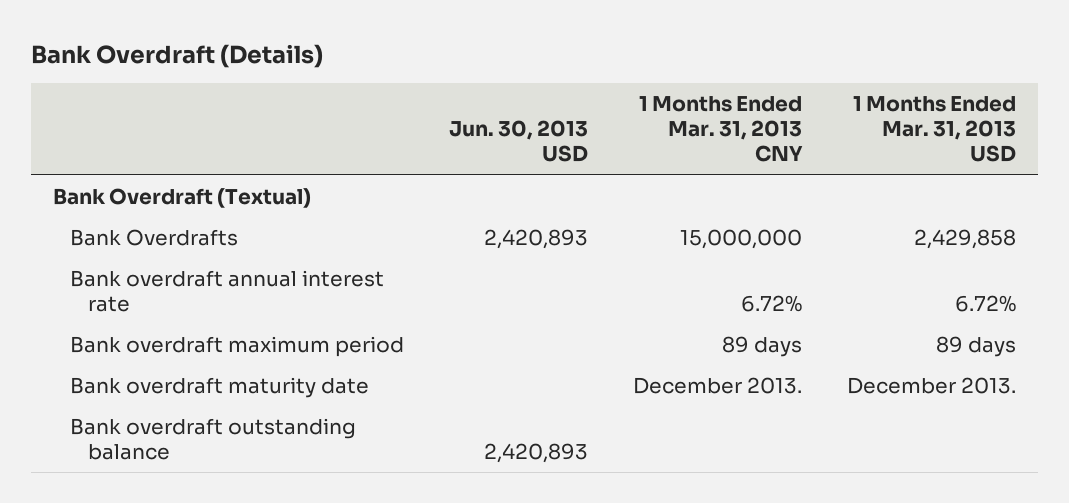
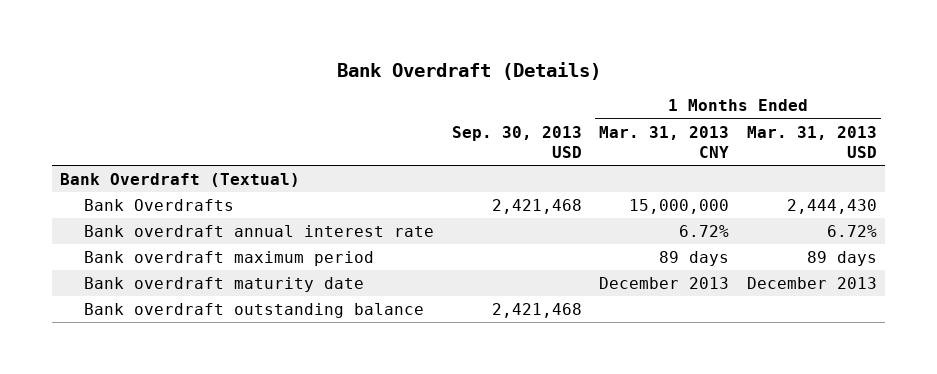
[449,120,589,163] Jun. 30, 2013 USD -> none
none -> [451,125,582,159] Sep. 30, 2013 USD
[914,228,1017,249] 2,429,858 -> [786,198,877,214] 2,444,430
[633,376,803,394] December 2013. -> [599,276,730,289] December 2013
[847,376,1017,394] December 2013. -> [746,276,877,289] December 2013

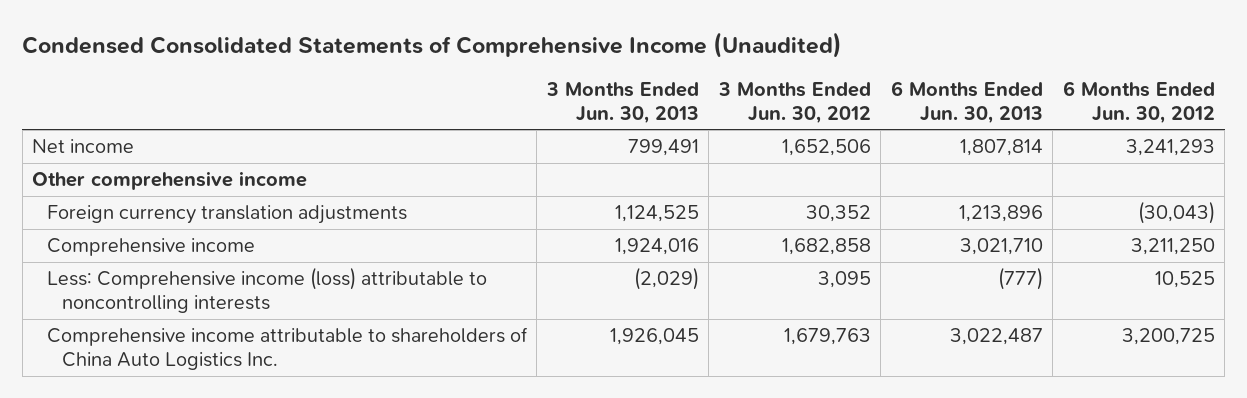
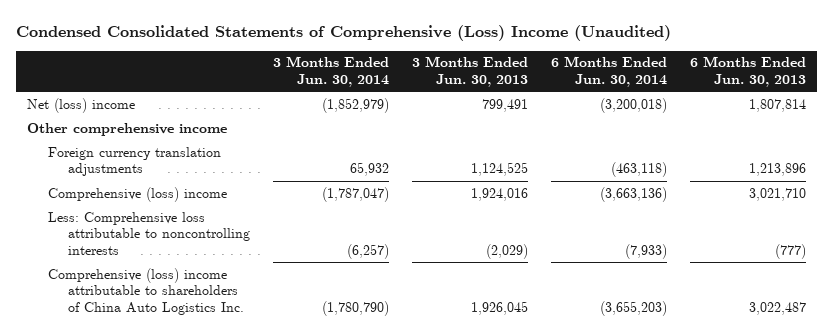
[22,32,843,59] Condensed Consolidated Statements of Comprehensive Income (Unaudited) -> [15,25,671,42] Condensed Consolidated Statements of Comprehensive (Loss) Income (Unaudited)
[717,82,871,124] 3 Months Ended Jun. 30, 2012 -> none
[1062,81,1215,124] 6 Months Ended Jun. 30, 2012 -> none
none -> [272,56,389,88] 3 Months Ended Jun. 30, 2014
none -> [550,56,667,88] 6 Months Ended Jun. 30, 2014
[32,139,135,154] Net income -> [27,97,136,113] Net (loss) income
[46,238,255,257] Comprehensive income -> [47,186,227,202] Comprehensive (loss) income
[46,267,487,313] Less: Comprehensive income (loss) attributable to noncontrolling interests -> [47,211,250,256] Less: Comprehensive loss attributable to noncontrolling interests
[46,327,528,370] Comprehensive income attributable to shareholders of China Auto Logistics Inc. -> [47,267,244,316] Comprehensive (loss) income attributable to shareholders of China Auto Logistics Inc.

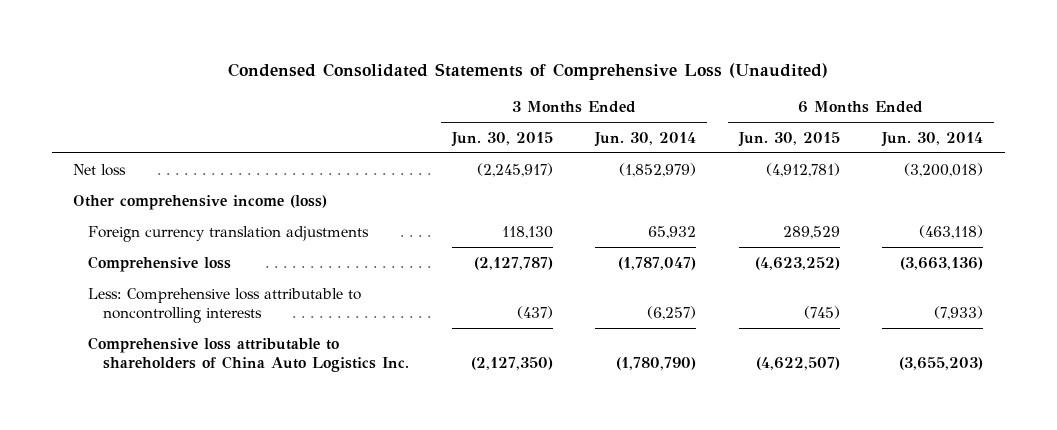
[15,25,671,42] Condensed Consolidated Statements of Comprehensive (Loss) Income (Unaudited) -> [228,62,829,80] Condensed Consolidated Statements of Comprehensive Loss (Unaudited)
[411,56,528,88] 3 Months Ended Jun. 30, 2013 -> none
[689,56,806,88] 6 Months Ended Jun. 30, 2013 -> none
none -> [450,131,553,147] Jun. 30, 2015
none -> [737,131,840,147] Jun. 30, 2015
[27,97,136,113] Net (loss) income -> [73,163,127,176] Net loss
[27,122,228,136] Other comprehensive income -> [73,194,328,210] Other comprehensive income (loss)
[47,186,227,202] Comprehensive (loss) income -> [88,255,232,272] Comprehensive loss
[47,267,244,316] Comprehensive (loss) income attributable to shareholders of China Auto Logistics Inc. -> [88,336,410,372] Comprehensive loss attributable to shareholders of China Auto Logistics Inc.

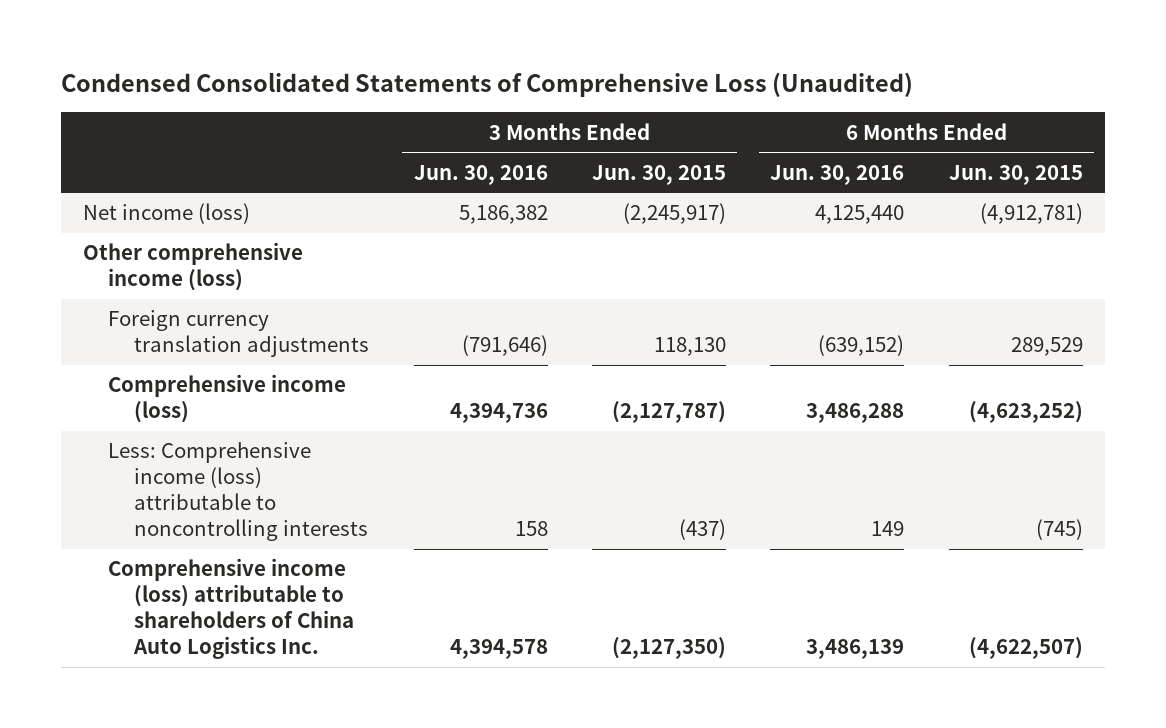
[594,131,697,147] Jun. 30, 2014 -> none
[881,131,984,147] Jun. 30, 2014 -> none
none -> [413,164,548,185] Jun. 30, 2016
none -> [770,164,905,185] Jun. 30, 2016
[73,163,127,176] Net loss -> [82,203,250,225] Net income (loss)
[88,255,232,272] Comprehensive loss -> [108,374,347,424] Comprehensive income (loss)
[88,287,362,323] Less: Comprehensive loss attributable to noncontrolling interests -> [108,442,369,542] Less: Comprehensive income (loss) attributable to noncontrolling interests
[88,336,410,372] Comprehensive loss attributable to shareholders of China Auto Logistics Inc. -> [108,558,355,660] Comprehensive income (loss) attributable to shareholders of China Auto Logistics Inc.

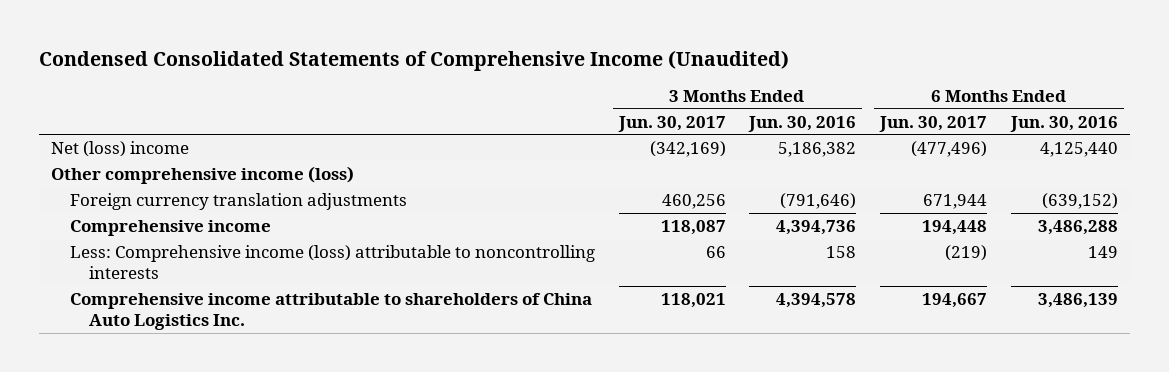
[60,72,913,98] Condensed Consolidated Statements of Comprehensive Loss (Unaudited) -> [39,49,790,71] Condensed Consolidated Statements of Comprehensive Income (Unaudited)
[591,164,726,185] Jun. 30, 2015 -> none
[948,164,1083,185] Jun. 30, 2015 -> none
none -> [617,115,726,132] Jun. 30, 2017
none -> [879,115,988,132] Jun. 30, 2017
[82,203,250,225] Net income (loss) -> [51,140,190,157] Net (loss) income
[108,374,347,424] Comprehensive income (loss) -> [69,219,271,236] Comprehensive income
[108,558,355,660] Comprehensive income (loss) attributable to shareholders of China Auto Logistics Inc. -> [69,292,592,330] Comprehensive income attributable to shareholders of China Auto Logistics Inc.

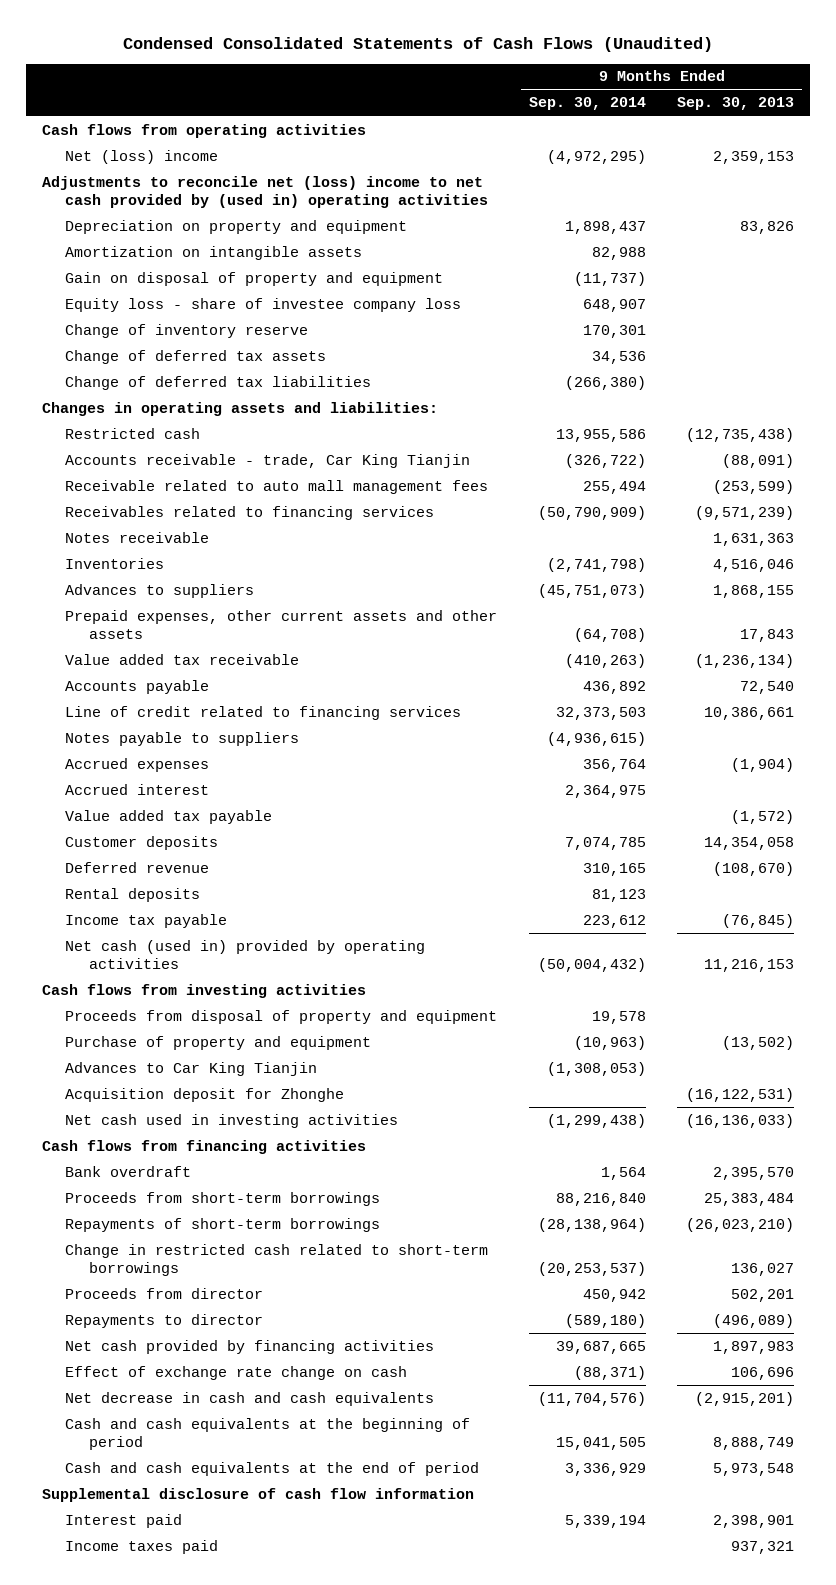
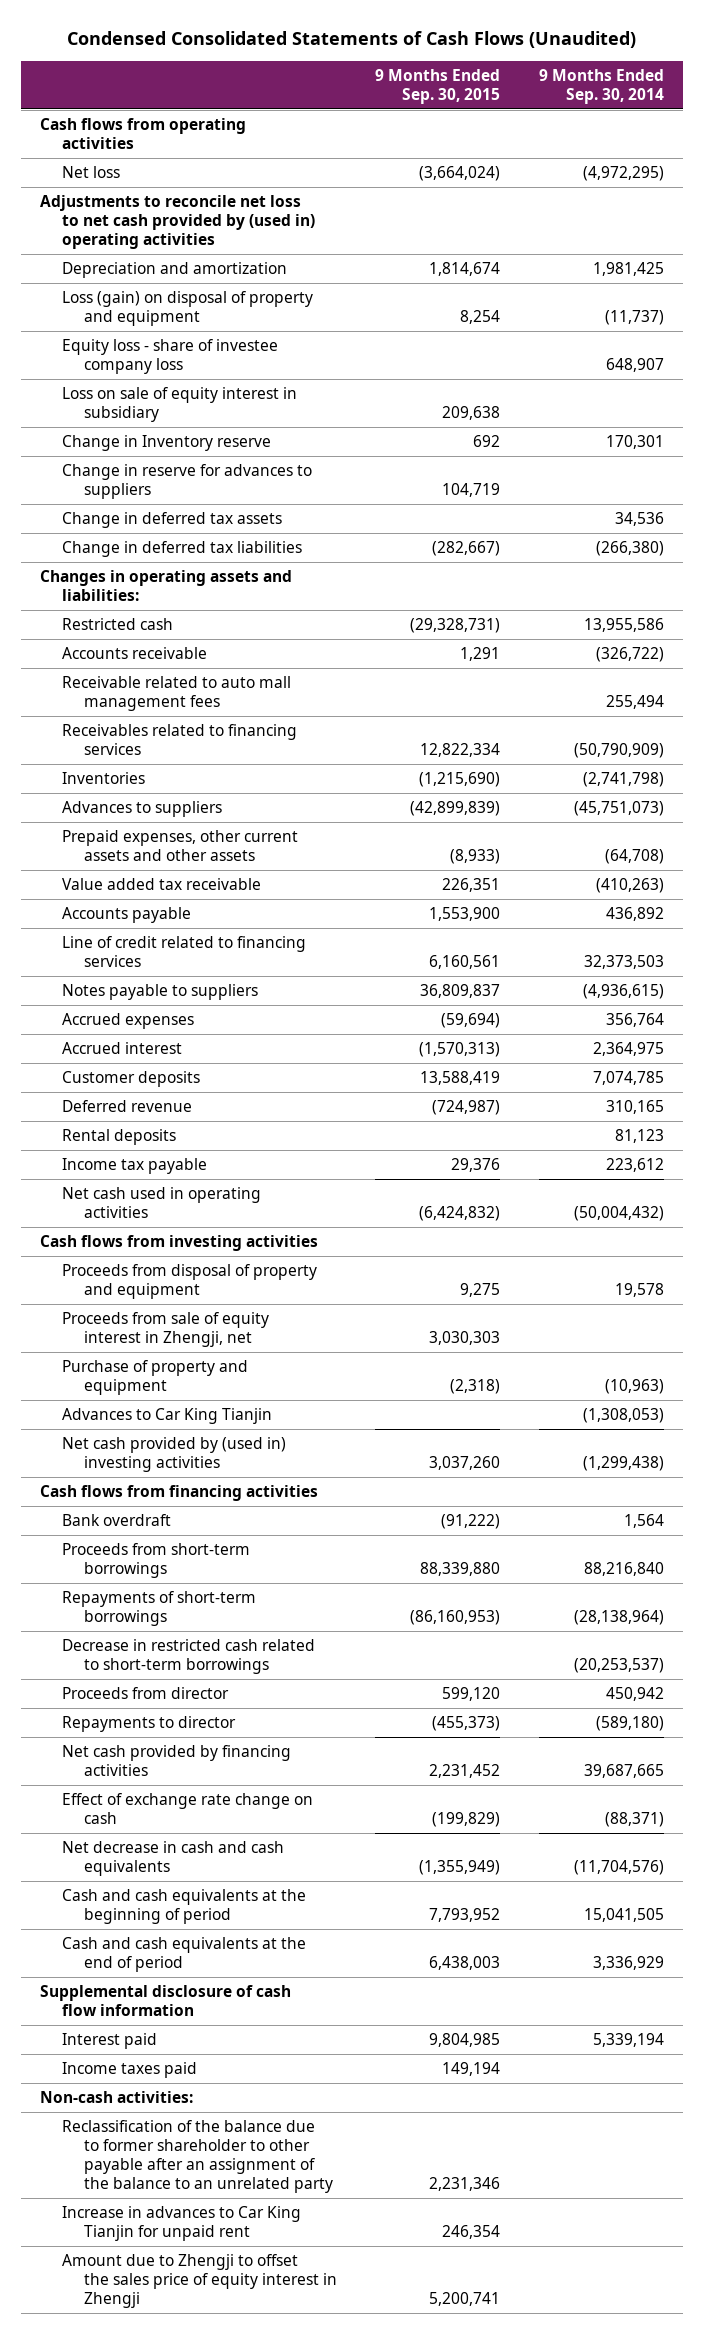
[677,97,795,111] Sep. 30, 2013 -> none
none -> [375,68,501,104] 9 Months Ended Sep. 30, 2015
[65,245,363,260] Amortization on intangible assets -> none
[65,149,219,164] Net (loss) income -> [62,166,121,179] Net loss
[41,175,489,208] Adjustments to reconcile net (loss) income to net cash provided by (used in) operating activities -> [40,195,316,249] Adjustments to reconcile net loss to net cash provided by (used in) operating activities
[65,219,408,234] Depreciation on property and equipment -> [62,262,288,279] Depreciation and amortization
[564,220,646,234] 1,898,437 -> [592,262,664,277] 1,981,425
[65,271,444,286] Gain on disposal of property and equipment -> [62,291,314,327] Loss (gain) on disposal of property and equipment
none -> [62,387,298,423] Loss on sale of equity interest in subsidiary
[65,323,309,338] Change of inventory reserve -> [62,435,272,452] Change in Inventory reserve
none -> [62,464,313,500] Change in reserve for advances to suppliers
[65,349,327,364] Change of deferred tax assets -> [62,512,283,529] Change in deferred tax assets
[65,375,372,390] Change of deferred tax liabilities -> [62,541,303,558] Change in deferred tax liabilities
[65,453,471,468] Accounts receivable - trade, Car King Tianjin -> [62,647,208,660] Accounts receivable
[65,531,210,543] Notes receivable -> none
[65,809,273,824] Value added tax payable -> none
[65,939,426,969] Net cash (used in) provided by operating activities -> [62,1187,262,1219] Net cash used in operating activities
none -> [62,1312,270,1348] Proceeds from sale of equity interest in Zhengji, net
[65,1087,345,1102] Acquisition deposit for Zhonghe -> none
[65,1113,399,1128] Net cash used in investing activities -> [62,1437,287,1473] Net cash provided by (used in) investing activities
[65,1243,489,1276] Change in restricted cash related to short-term borrowings -> [62,1639,316,1675] Decrease in restricted cash related to short-term borrowings
none -> [40,2091,194,2104] Non-cash activities:
none -> [62,2120,333,2193] Reclassification of the balance due to former shareholder to other payable after an assignment of the balance to an unrelated party
none -> [62,2206,302,2242] Increase in advances to Car King Tianjin for unpaid rent
none -> [62,2254,337,2308] Amount due to Zhengji to offset the sales price of equity interest in Zhengji

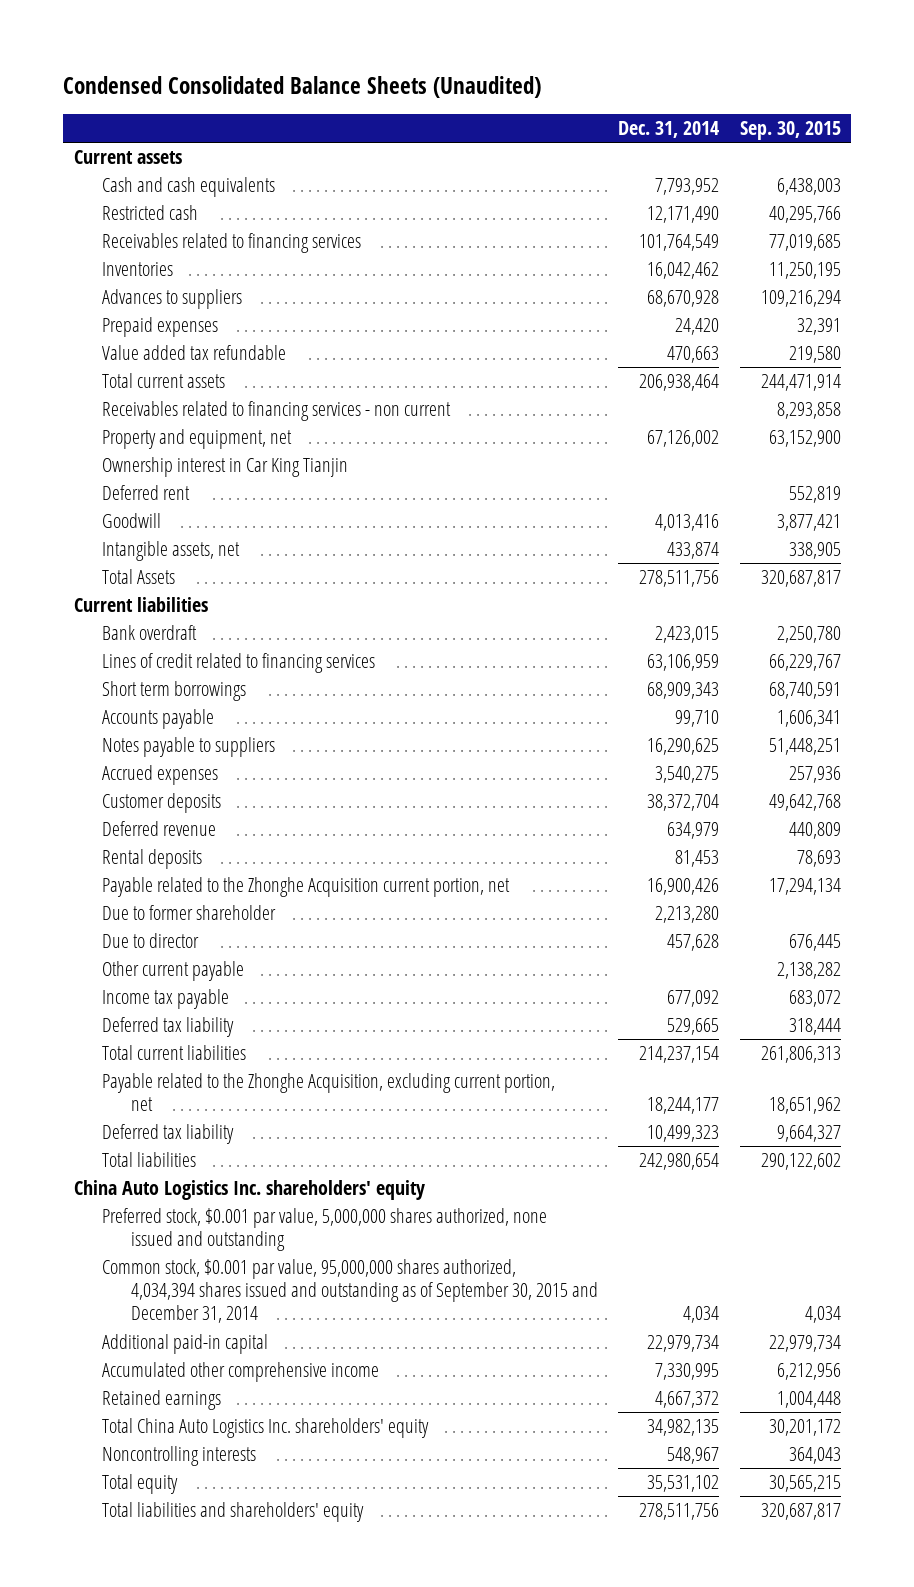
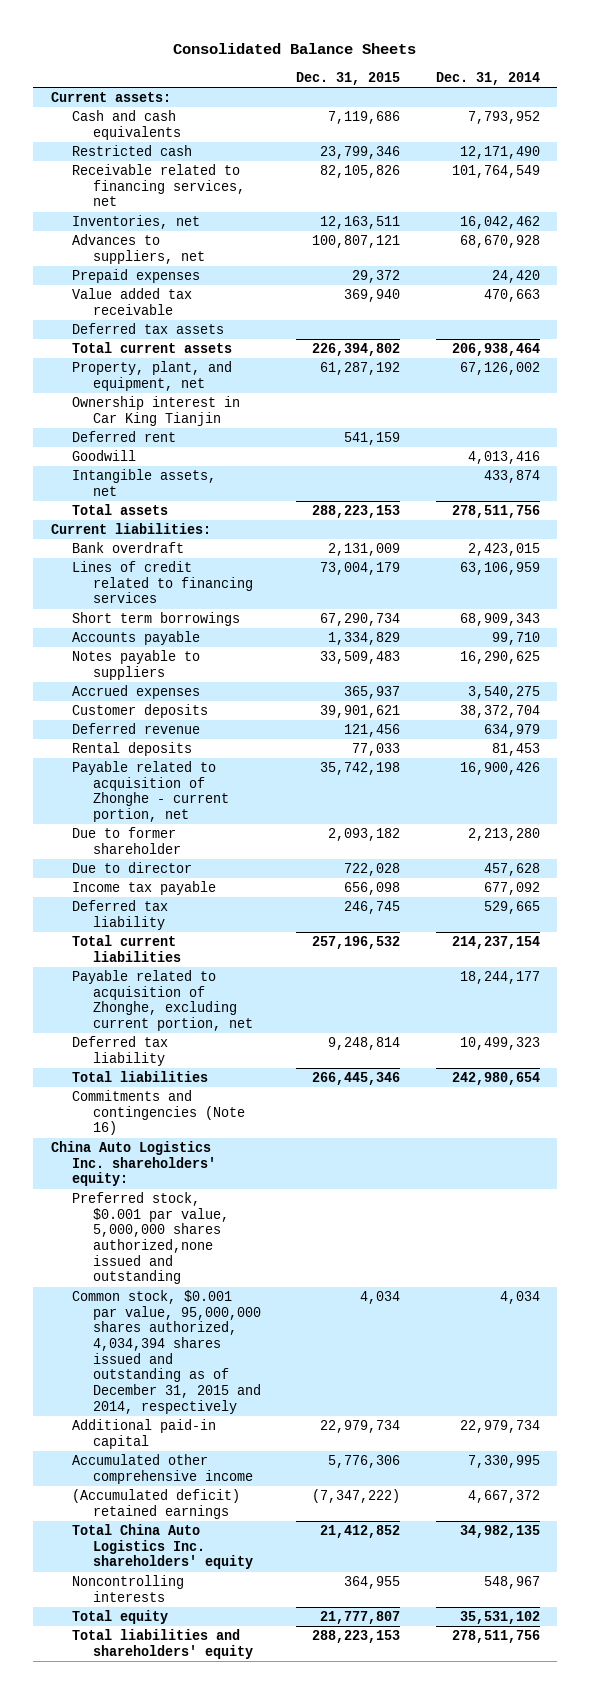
[63,76,542,99] Condensed Consolidated Balance Sheets (Unaudited) -> [173,43,417,55] Consolidated Balance Sheets
[739,121,841,141] Sep. 30, 2015 -> none
none -> [296,71,401,85] Dec. 31, 2015
[73,150,182,165] Current assets -> [50,92,171,103] Current assets:
[102,233,362,254] Receivables related to financing services -> [71,164,245,207] Receivable related to financing services, net
[102,262,174,277] Inventories -> [71,215,200,230] Inventories, net
[102,289,243,310] Advances to suppliers -> [71,234,205,264] Advances to suppliers, net
[102,345,287,361] Value added tax refundable -> [71,288,192,315] Value added tax receivable
none -> [71,323,224,335] Deferred tax assets
[102,401,452,422] Receivables related to financing services - non current -> none
[102,429,293,450] Property and equipment, net -> [71,361,232,391] Property, plant, and equipment, net
[102,569,176,585] Total Assets -> [71,504,168,516] Total assets
[73,597,208,613] Current liabilities -> [50,523,211,535] Current liabilities:
[102,877,511,898] Payable related to the Zhonghe Acquisition current portion, net -> [71,761,229,823] Payable related to acquisition of Zhonghe - current portion, net
[102,961,245,982] Other current payable -> none
[102,1073,556,1112] Payable related to the Zhonghe Acquisition, excluding current portion, net -> [71,970,253,1032] Payable related to acquisition of Zhonghe, excluding current portion, net
none -> [71,1090,245,1136] Commitments and contingencies (Note 16)
[73,1180,425,1201] China Auto Logistics Inc. shareholders' equity -> [50,1141,216,1187] China Auto Logistics Inc. shareholders' equity:
[102,1208,548,1252] Preferred stock, $0.001 par value, 5,000,000 shares authorized, none issued and outstanding -> [71,1192,229,1285] Preferred stock, $0.001 par value, 5,000,000 shares authorized,none issued and outstanding
[102,1259,598,1324] Common stock, $0.001 par value, 95,000,000 shares authorized, 4,034,394 shares issued and outstanding as of September 30, 2015 and December 31, 2014 -> [71,1290,261,1414] Common stock, $0.001 par value, 95,000,000 shares authorized, 4,034,394 shares issued and outstanding as of December 31, 2015 and 2014, respectively
[102,1390,222,1411] Retained earnings -> [71,1489,240,1519] (Accumulated deficit) retained earnings

